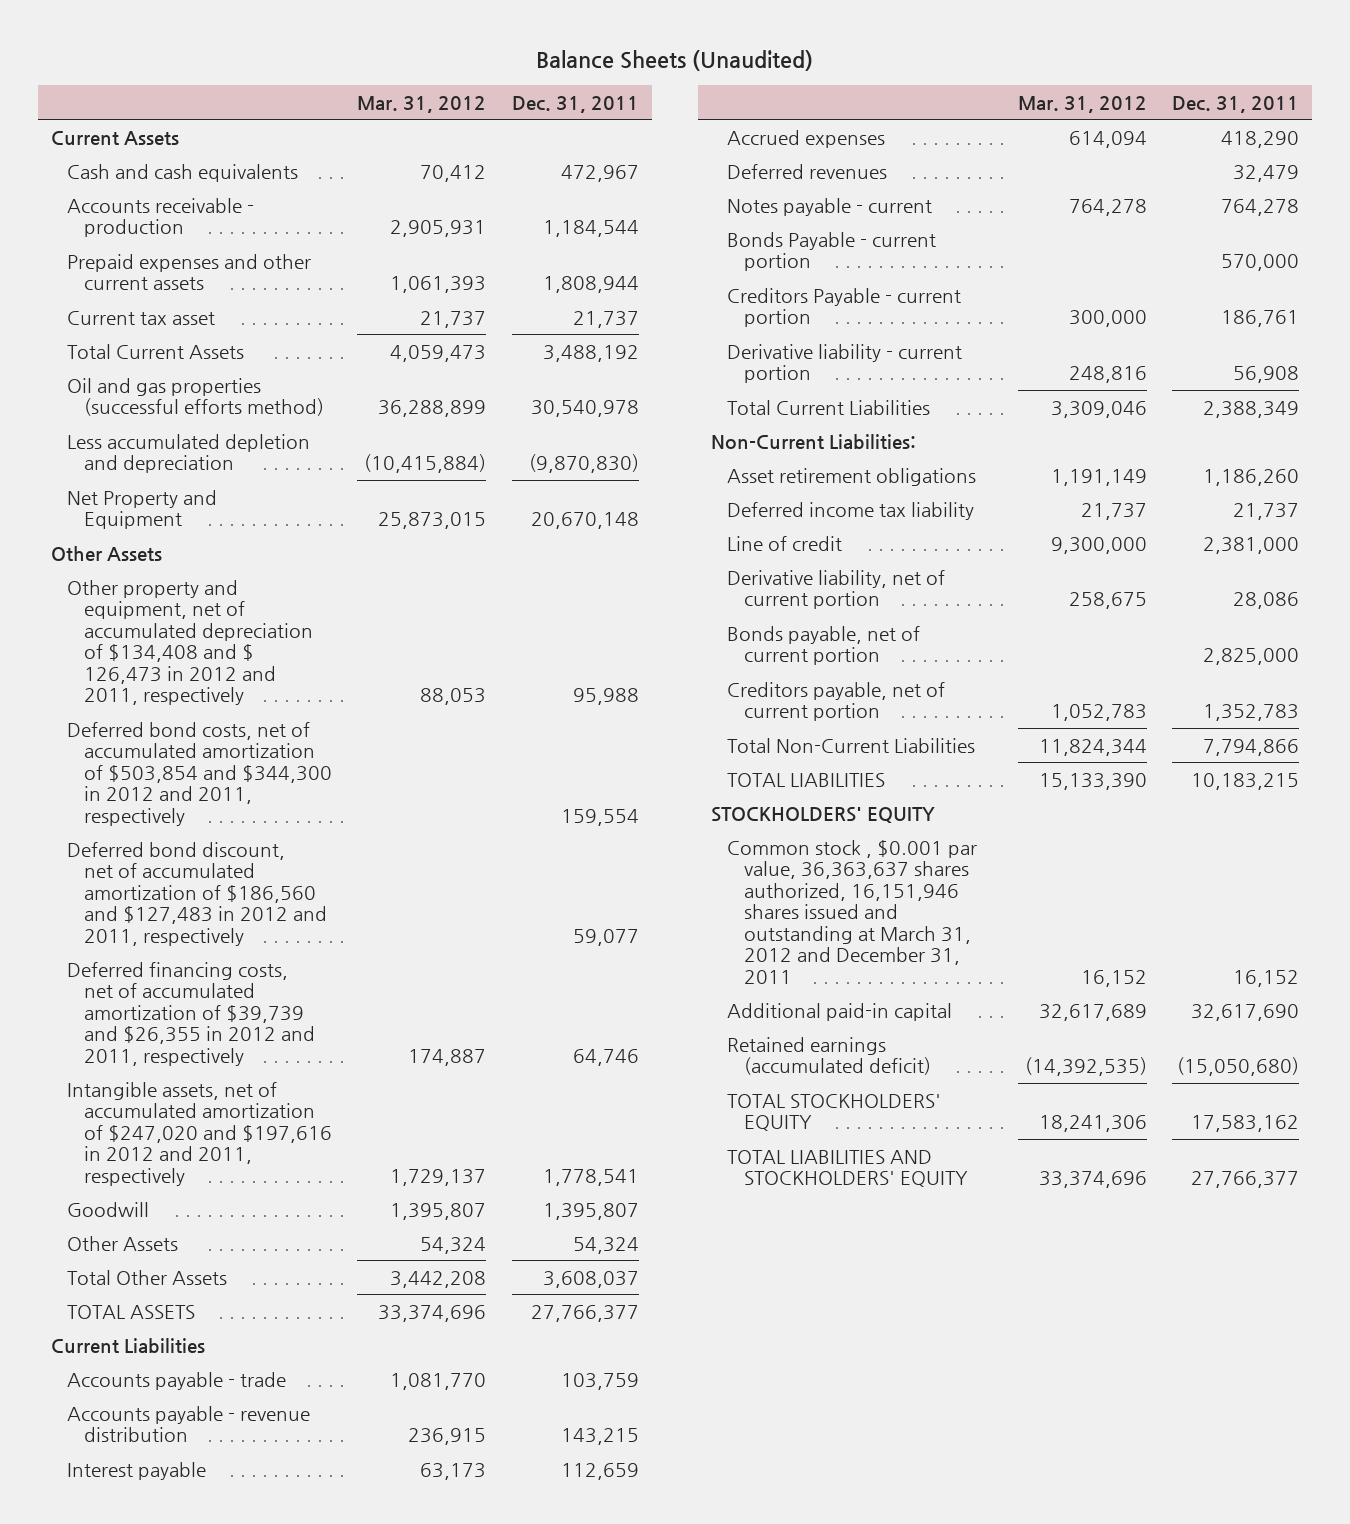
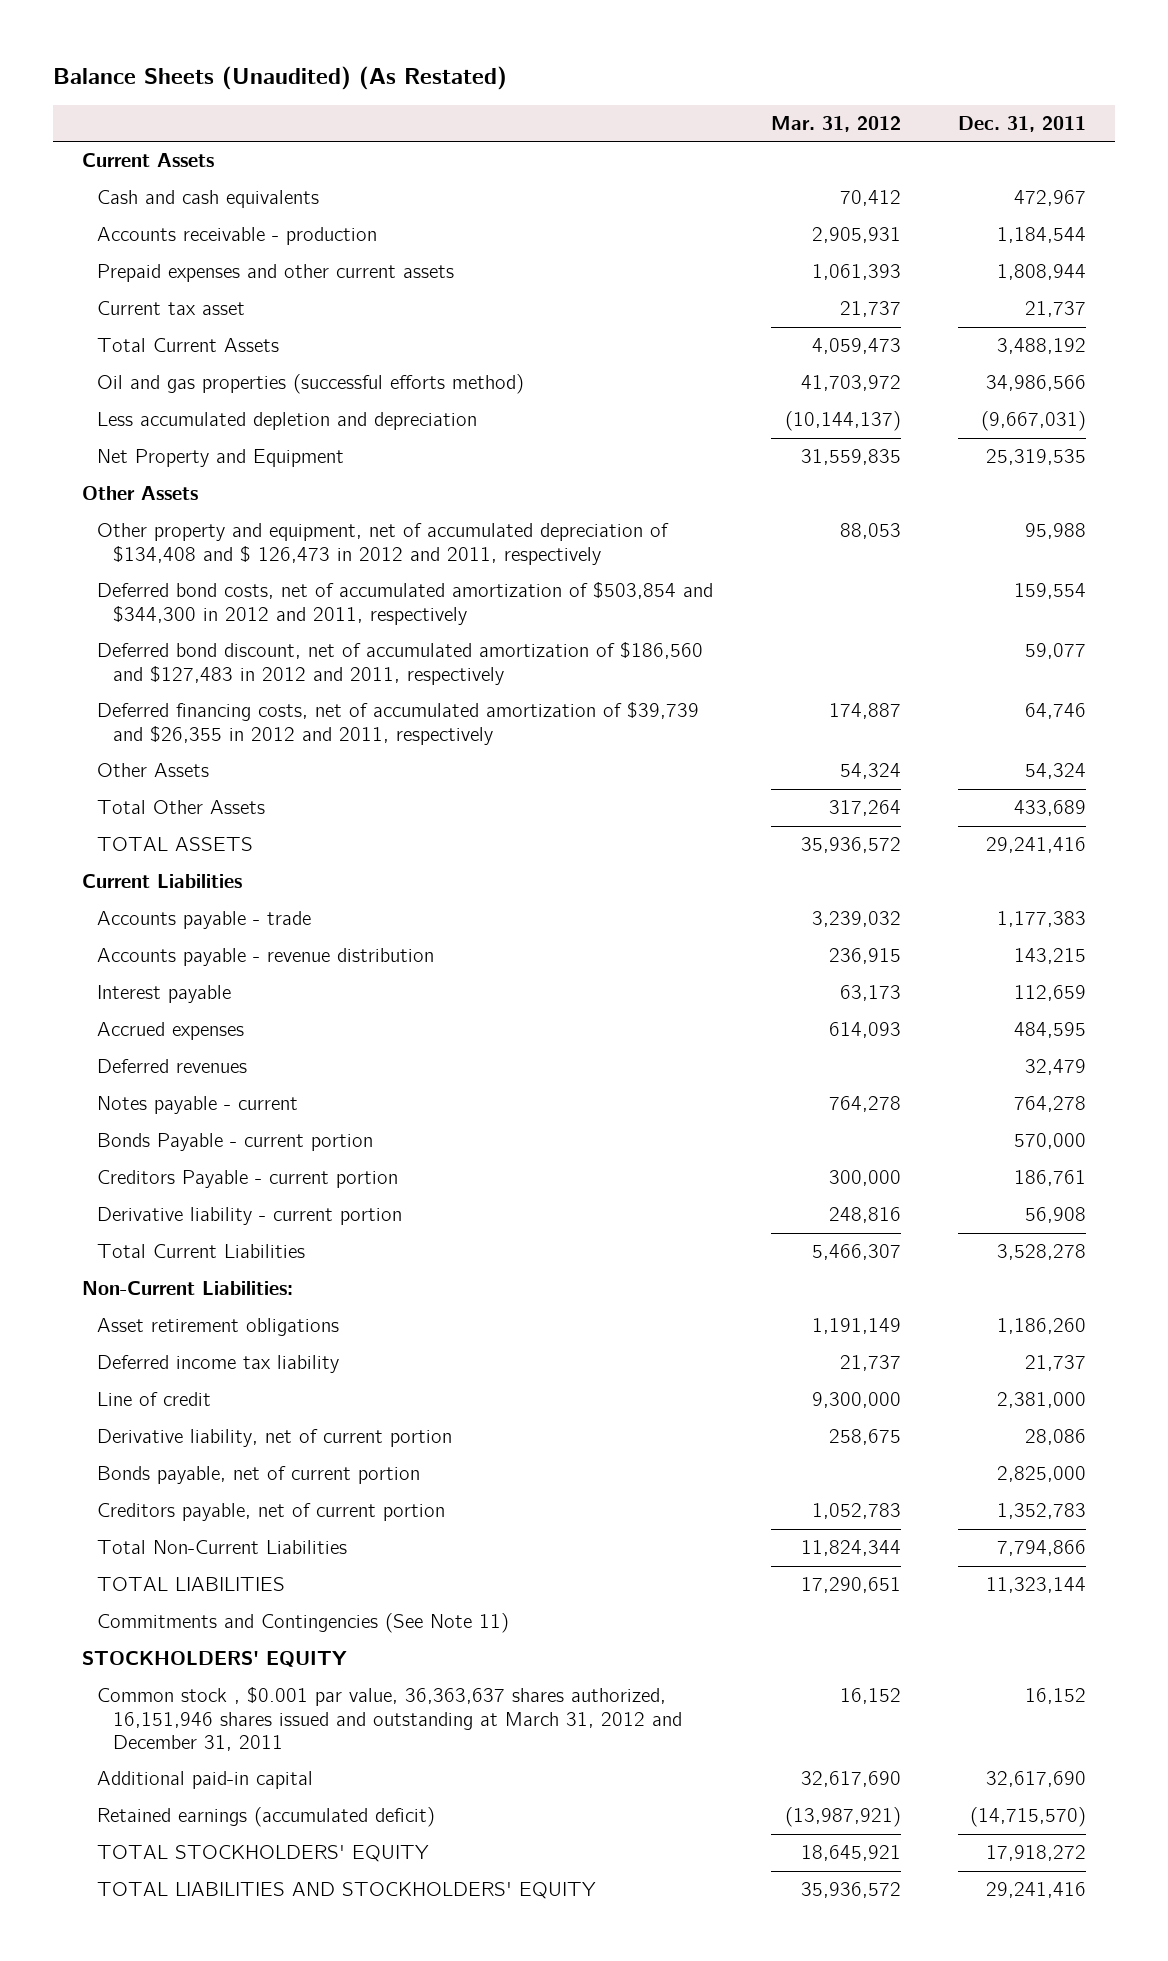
[536,49,814,71] Balance Sheets (Unaudited) -> [53,66,508,91] Balance Sheets (Unaudited) (As Restated)
[378,400,487,418] 36,288,899 -> [800,375,901,392] 41,703,972
[531,400,640,418] 30,540,978 -> [986,375,1087,392] 34,986,566
[364,454,487,474] (10,415,884) -> [784,411,901,432] (10,144,137)
[529,454,640,474] (9,870,830) -> [981,411,1087,432] (9,667,031)
[378,512,487,530] 25,873,015 -> [800,449,901,466] 31,559,835
[531,512,640,530] 20,670,148 -> [986,449,1087,466] 25,319,535
[67,1081,332,1186] Intangible assets, net of accumulated amortization of $247,020 and $197,616 in 2012 and 2011, respectively -> none
[67,1201,150,1217] Goodwill -> none
[390,1270,487,1288] 3,442,208 -> [828,800,901,817] 317,264
[543,1270,640,1288] 3,608,037 -> [1014,800,1087,817] 433,689
[378,1304,487,1322] 33,374,696 -> [800,837,901,854] 35,936,572
[531,1304,640,1322] 27,766,377 -> [986,837,1087,854] 29,241,416
[390,1372,487,1390] 1,081,770 -> [811,911,901,928] 3,239,032
[561,1372,640,1390] 103,759 -> [997,911,1087,928] 1,177,383
[1068,130,1147,148] 614,094 -> [828,1022,901,1039] 614,093
[1221,130,1300,148] 418,290 -> [1014,1022,1087,1039] 484,595
[1050,400,1147,418] 3,309,046 -> [811,1244,901,1261] 5,466,307
[1203,400,1300,418] 2,388,349 -> [997,1244,1087,1261] 3,528,278
[1038,772,1147,790] 15,133,390 -> [800,1577,901,1594] 17,290,651
[1191,772,1300,790] 10,183,215 -> [986,1577,1087,1594] 11,323,144
none -> [97,1613,510,1634] Commitments and Contingencies (See Note 11)
[1038,1003,1147,1021] 32,617,689 -> [800,1771,901,1788] 32,617,690
[1024,1057,1147,1077] (14,392,535) -> [784,1807,901,1828] (13,987,921)
[1177,1057,1300,1077] (15,050,680) -> [970,1807,1087,1828] (14,715,570)
[1038,1115,1147,1133] 18,241,306 -> [800,1845,901,1862] 18,645,921
[1191,1115,1300,1133] 17,583,162 -> [986,1845,1087,1862] 17,918,272
[1038,1171,1147,1189] 33,374,696 -> [800,1882,901,1899] 35,936,572
[1191,1171,1300,1189] 27,766,377 -> [986,1882,1087,1899] 29,241,416

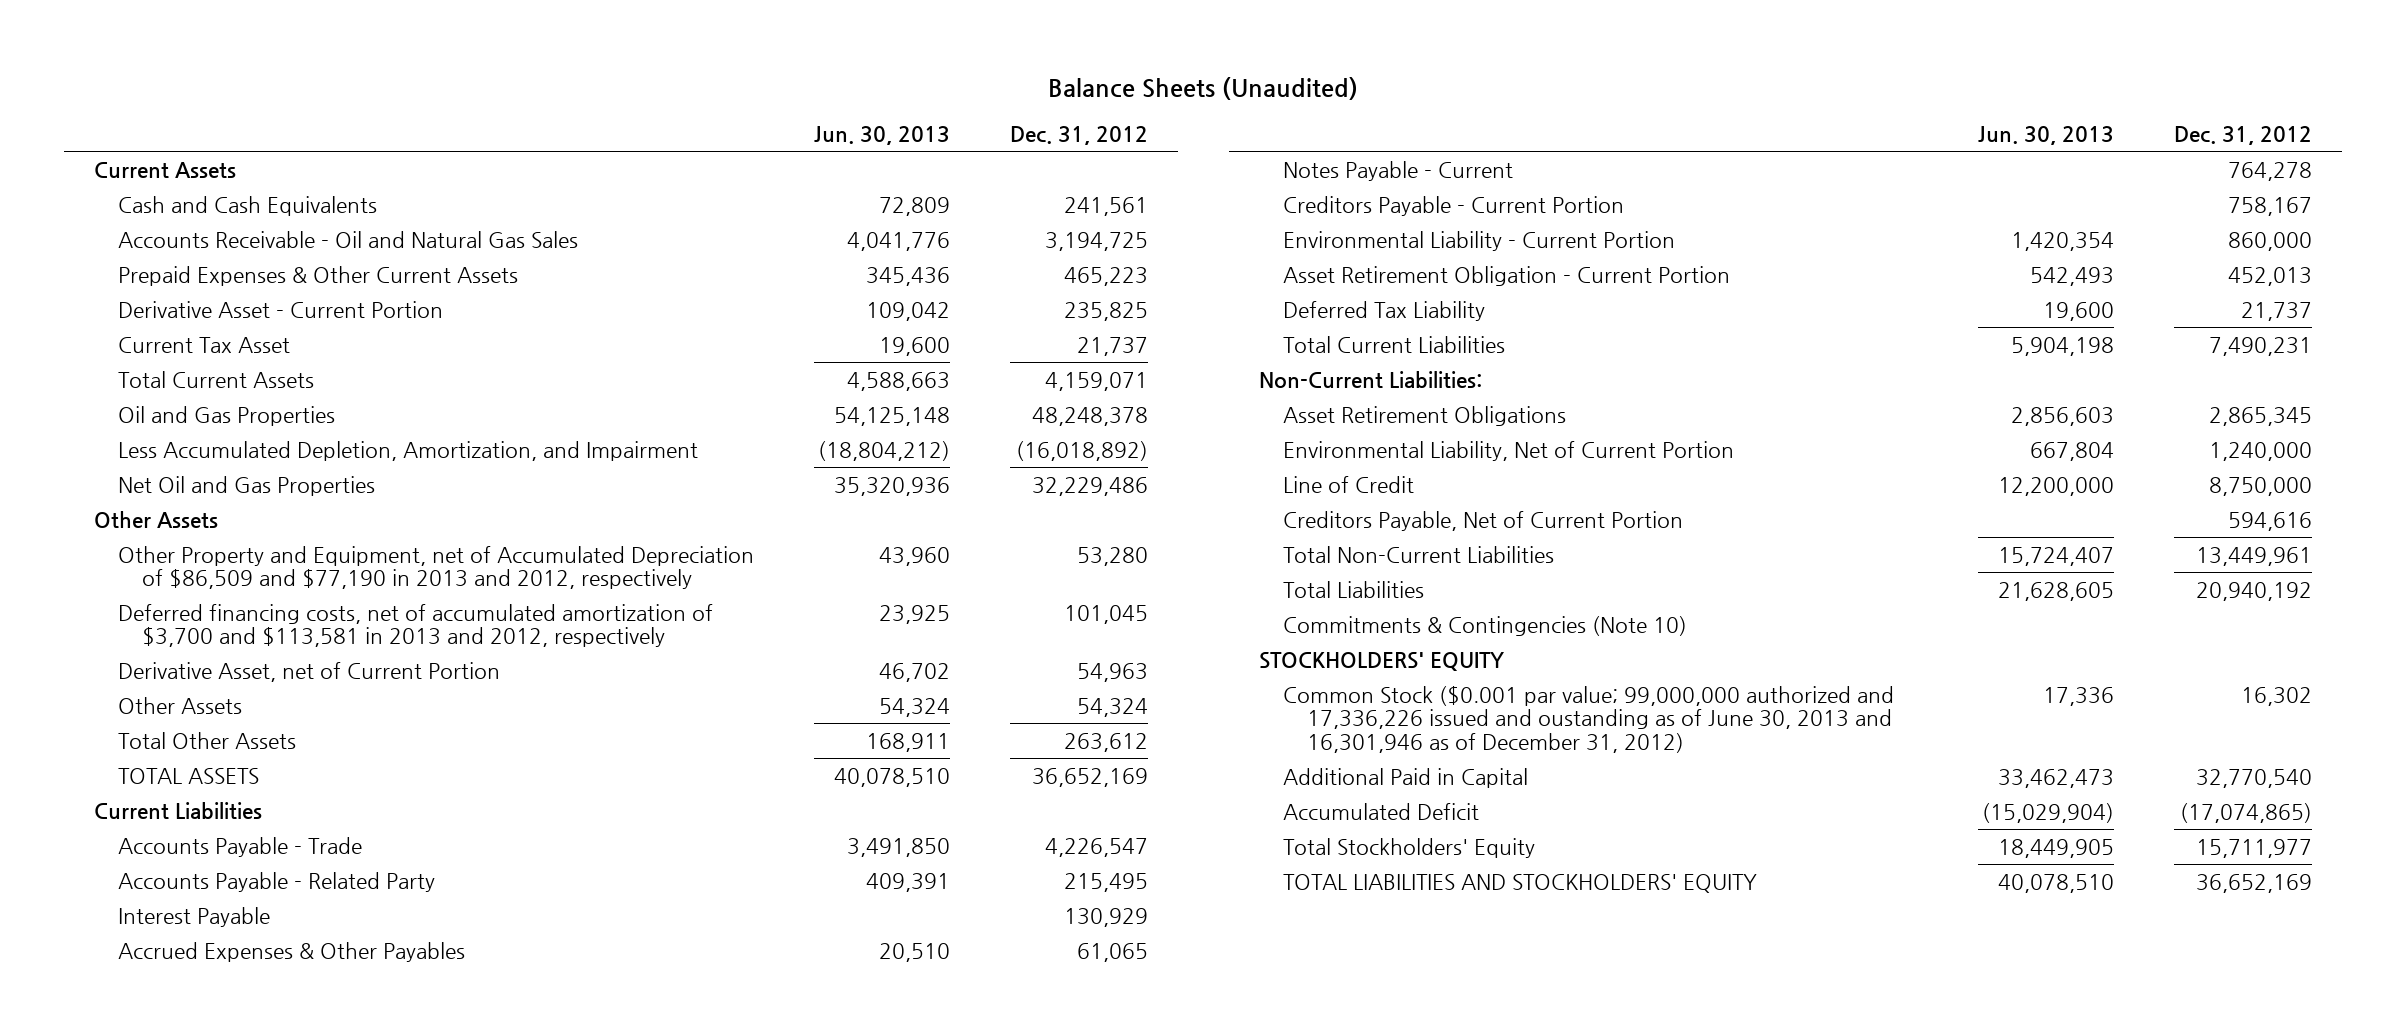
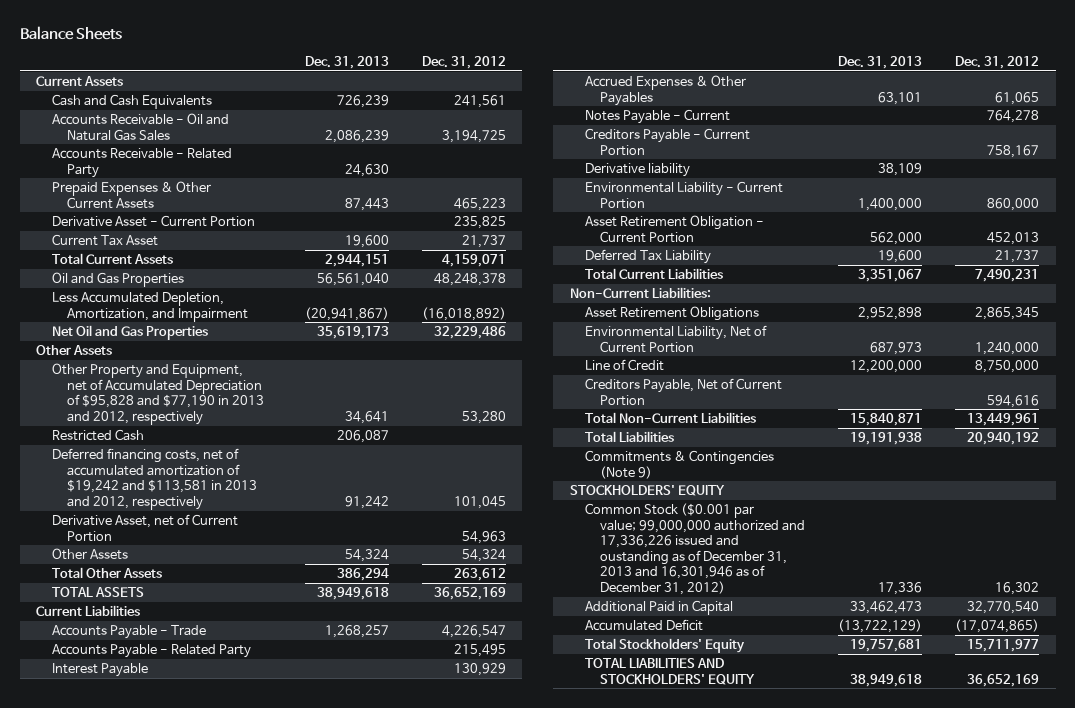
[1048,76,1359,100] Balance Sheets (Unaudited) -> [19,26,122,41] Balance Sheets
[813,125,950,145] Jun. 30, 2013 -> none
none -> [304,55,389,69] Dec. 31, 2013
none -> [51,147,232,178] Accounts Receivable - Related Party
[118,545,755,590] Other Property and Equipment, net of Accumulated Depreciation of $86,509 and $77,190 in 2013 and 2012, respectively -> [51,362,264,425] Other Property and Equipment, net of Accumulated Depreciation of $95,828 and $77,190 in 2013 and 2012, respectively
none -> [51,428,144,441] Restricted Cash
[118,603,714,648] Deferred financing costs, net of accumulated amortization of $3,700 and $113,581 in 2013 and 2012, respectively -> [51,447,257,510] Deferred financing costs, net of accumulated amortization of $19,242 and $113,581 in 2013 and 2012, respectively
none -> [585,162,691,177] Derivative liability
[1282,615,1687,636] Commitments & Contingencies (Note 10) -> [585,449,775,479] Commitments & Contingencies (Note 9)
[1282,685,1894,753] Common Stock ($0.001 par value; 99,000,000 authorized and 17,336,226 issued and oustanding as of June 30, 2013 and 16,301,946 as of December 31, 2012) -> [585,502,806,596] Common Stock ($0.001 par value; 99,000,000 authorized and 17,336,226 issued and oustanding as of December 31, 2013 and 16,301,946 as of December 31, 2012)

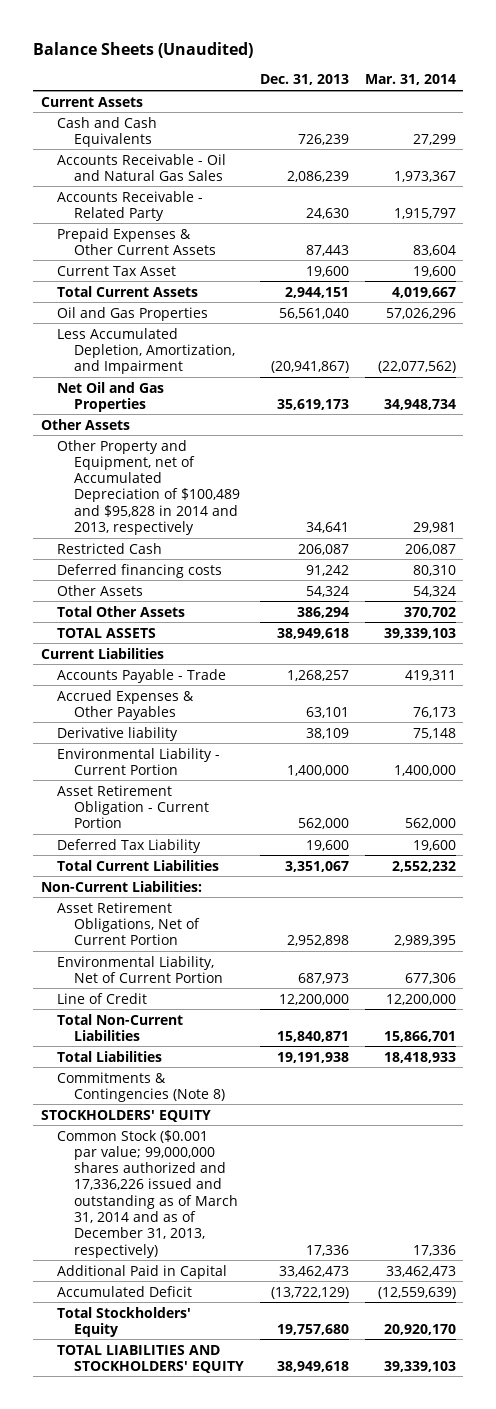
[19,26,122,41] Balance Sheets -> [32,41,253,58] Balance Sheets (Unaudited)
[421,55,506,69] Dec. 31, 2012 -> none
none -> [364,74,456,86] Mar. 31, 2014
[51,214,255,227] Derivative Asset - Current Portion -> none
[51,362,264,425] Other Property and Equipment, net of Accumulated Depreciation of $95,828 and $77,190 in 2013 and 2012, respectively -> [57,439,240,536] Other Property and Equipment, net of Accumulated Depreciation of $100,489 and $95,828 in 2014 and 2013, respectively
[51,513,238,542] Derivative Asset, net of Current Portion -> none
[51,447,257,510] Deferred financing costs, net of accumulated amortization of $19,242 and $113,581 in 2013 and 2012, respectively -> [57,563,223,578] Deferred financing costs
[51,643,251,658] Accounts Payable - Related Party -> none
[51,662,148,677] Interest Payable -> none
[585,108,731,124] Notes Payable - Current -> none
[585,127,751,156] Creditors Payable - Current Portion -> none
[585,305,760,321] Asset Retirement Obligations -> [57,901,200,946] Asset Retirement Obligations, Net of Current Portion
[585,377,783,406] Creditors Payable, Net of Current Portion -> none
[585,449,775,479] Commitments & Contingencies (Note 9) -> [57,1071,225,1102] Commitments & Contingencies (Note 8)
[585,502,806,596] Common Stock ($0.001 par value; 99,000,000 authorized and 17,336,226 issued and oustanding as of December 31, 2013 and 16,301,946 as of December 31, 2012) -> [57,1129,238,1258] Common Stock ($0.001 par value; 99,000,000 shares authorized and 17,336,226 issued and outstanding as of March 31, 2014 and as of December 31, 2013, respectively)
[850,638,923,652] 19,757,681 -> [276,1323,349,1335] 19,757,680

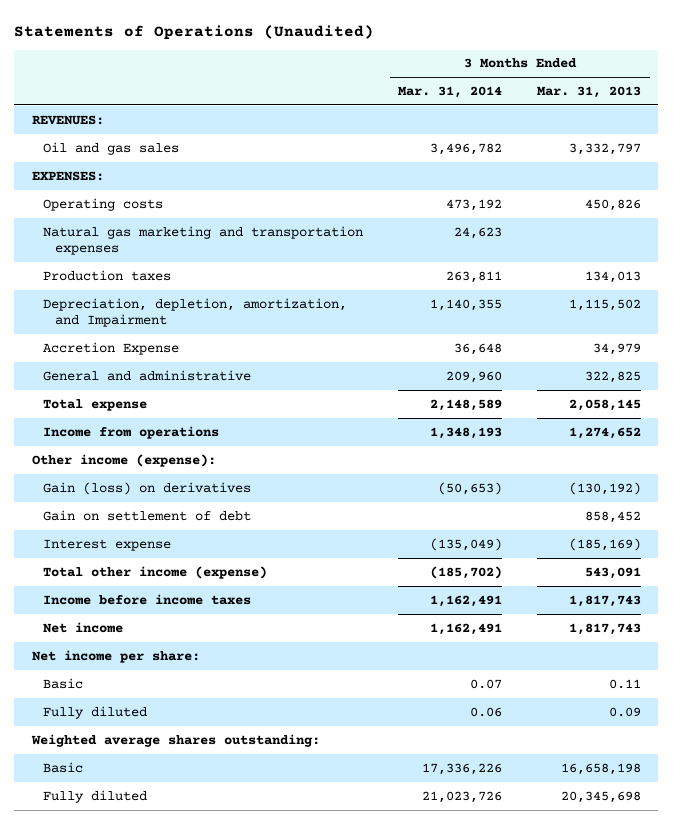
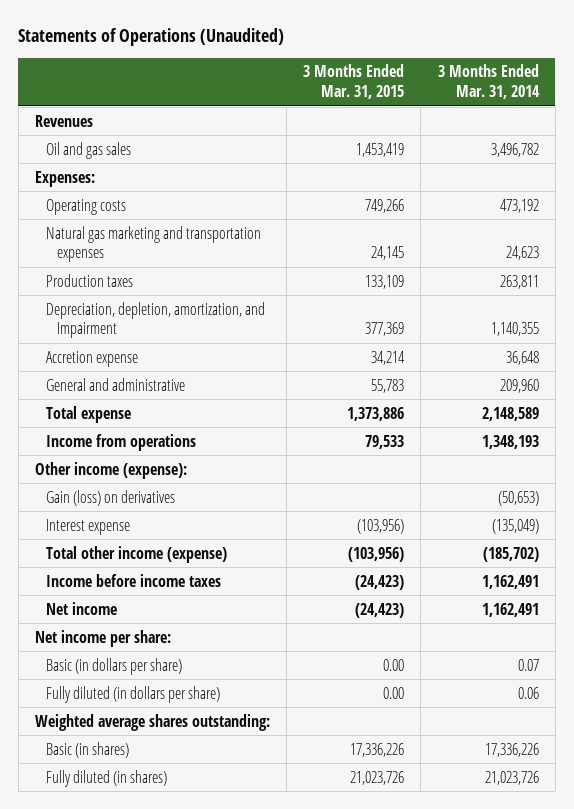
[537,85,642,98] Mar. 31, 2013 -> none
none -> [303,64,405,99] 3 Months Ended Mar. 31, 2015
[31,114,104,125] REVENUES: -> [34,114,93,127] Revenues
[31,170,104,181] EXPENSES: -> [34,170,95,187] Expenses:
[43,341,180,355] Accretion Expense -> [45,350,138,367] Accretion expense
[43,509,252,521] Gain on settlement of debt -> none
[43,677,84,689] Basic -> [45,657,182,675] Basic (in dollars per share)
[43,705,148,719] Fully diluted -> [45,685,220,703] Fully diluted (in dollars per share)
[43,761,84,773] Basic -> [45,741,129,758] Basic (in shares)
[43,789,148,803] Fully diluted -> [45,769,167,787] Fully diluted (in shares)

